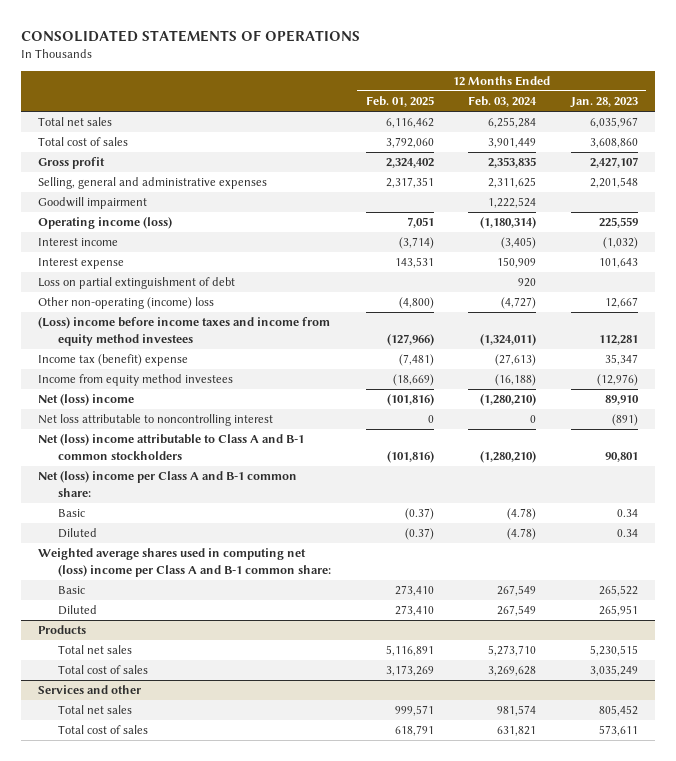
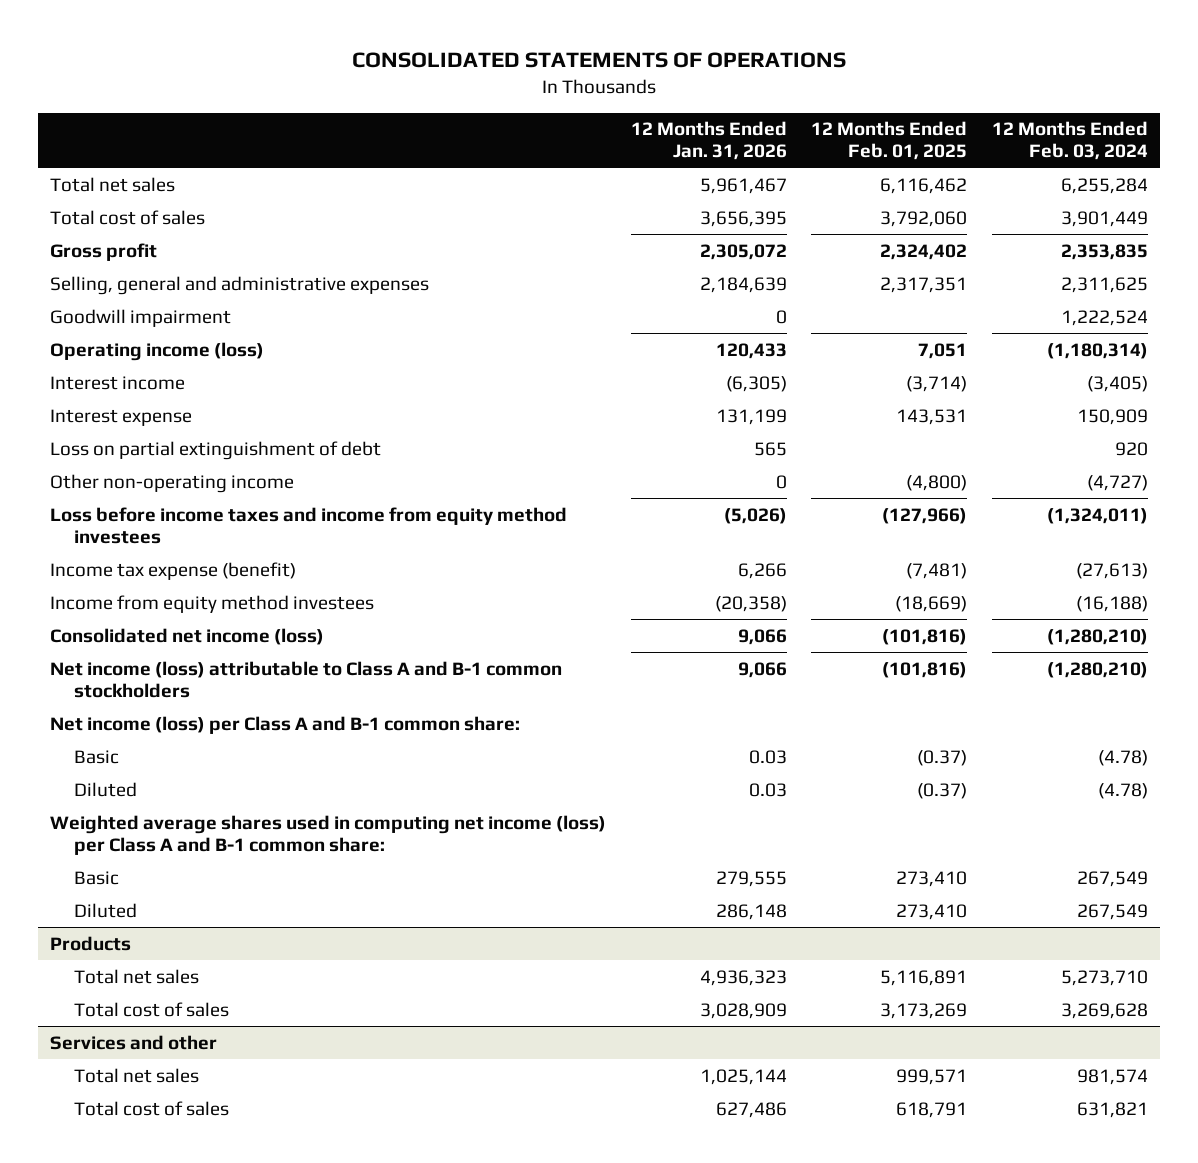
[569,97,638,109] Jan. 28, 2023 -> none
none -> [630,121,787,161] 12 Months Ended Jan. 31, 2026
[38,297,215,310] Other non-operating (income) loss -> [49,473,294,493] Other non-operating income
[38,317,331,346] (Loss) income before income taxes and income from equity method investees -> [49,506,567,544] Loss before income taxes and income from equity method investees
[38,354,189,367] Income tax (benefit) expense -> [49,561,296,580] Income tax expense (benefit)
[38,414,274,427] Net loss attributable to noncontrolling interest -> none
[38,394,135,407] Net (loss) income -> [49,627,324,645] Consolidated net income (loss)
[38,434,305,460] Net (loss) income attributable to Class A and B-1 common stockholders -> [49,660,562,698] Net income (loss) attributable to Class A and B-1 common stockholders
[38,471,298,497] Net (loss) income per Class A and B-1 common share: -> [49,715,520,734] Net income (loss) per Class A and B-1 common share:
[38,548,332,577] Weighted average shares used in computing net (loss) income per Class A and B-1 common share: -> [49,814,606,855] Weighted average shares used in computing net income (loss) per Class A and B-1 common share:

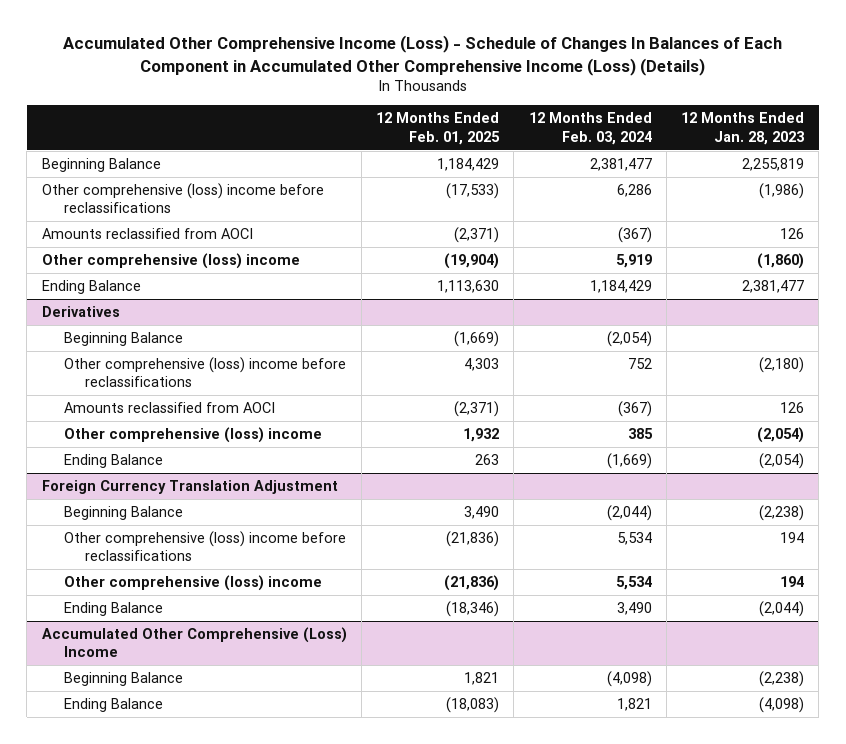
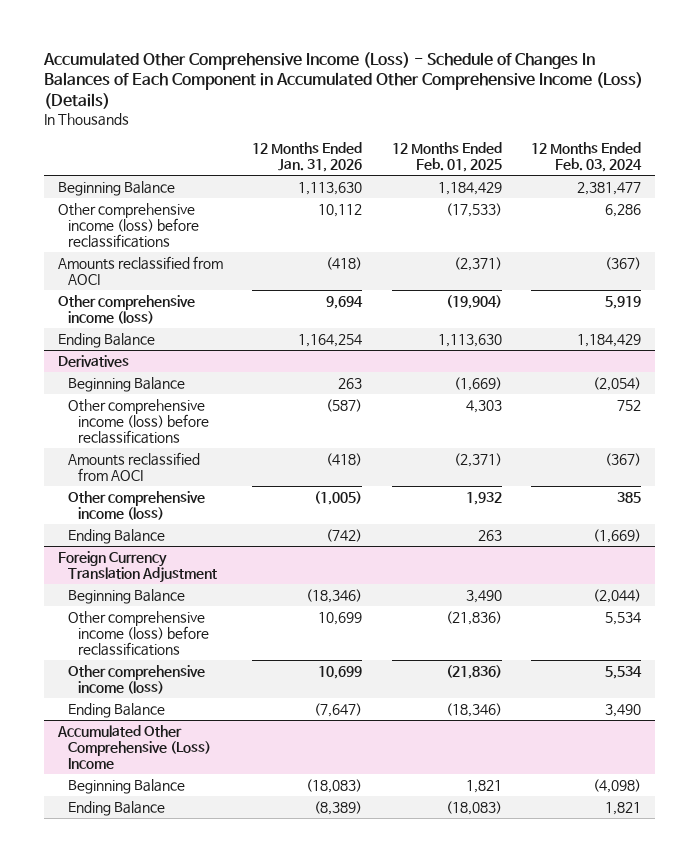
[681,112,805,145] 12 Months Ended Jan. 28, 2023 -> none
none -> [252,142,363,173] 12 Months Ended Jan. 31, 2026
[41,182,324,214] Other comprehensive (loss) income before reclassifications -> [58,202,200,249] Other comprehensive income (loss) before reclassifications
[41,252,300,269] Other comprehensive (loss) income -> [58,294,196,324] Other comprehensive income (loss)
[63,356,346,388] Other comprehensive (loss) income before reclassifications -> [68,398,209,445] Other comprehensive income (loss) before reclassifications
[63,426,322,443] Other comprehensive (loss) income -> [68,490,206,520] Other comprehensive income (loss)
[63,530,346,562] Other comprehensive (loss) income before reclassifications -> [68,610,209,657] Other comprehensive income (loss) before reclassifications
[63,574,322,591] Other comprehensive (loss) income -> [68,664,206,694] Other comprehensive income (loss)

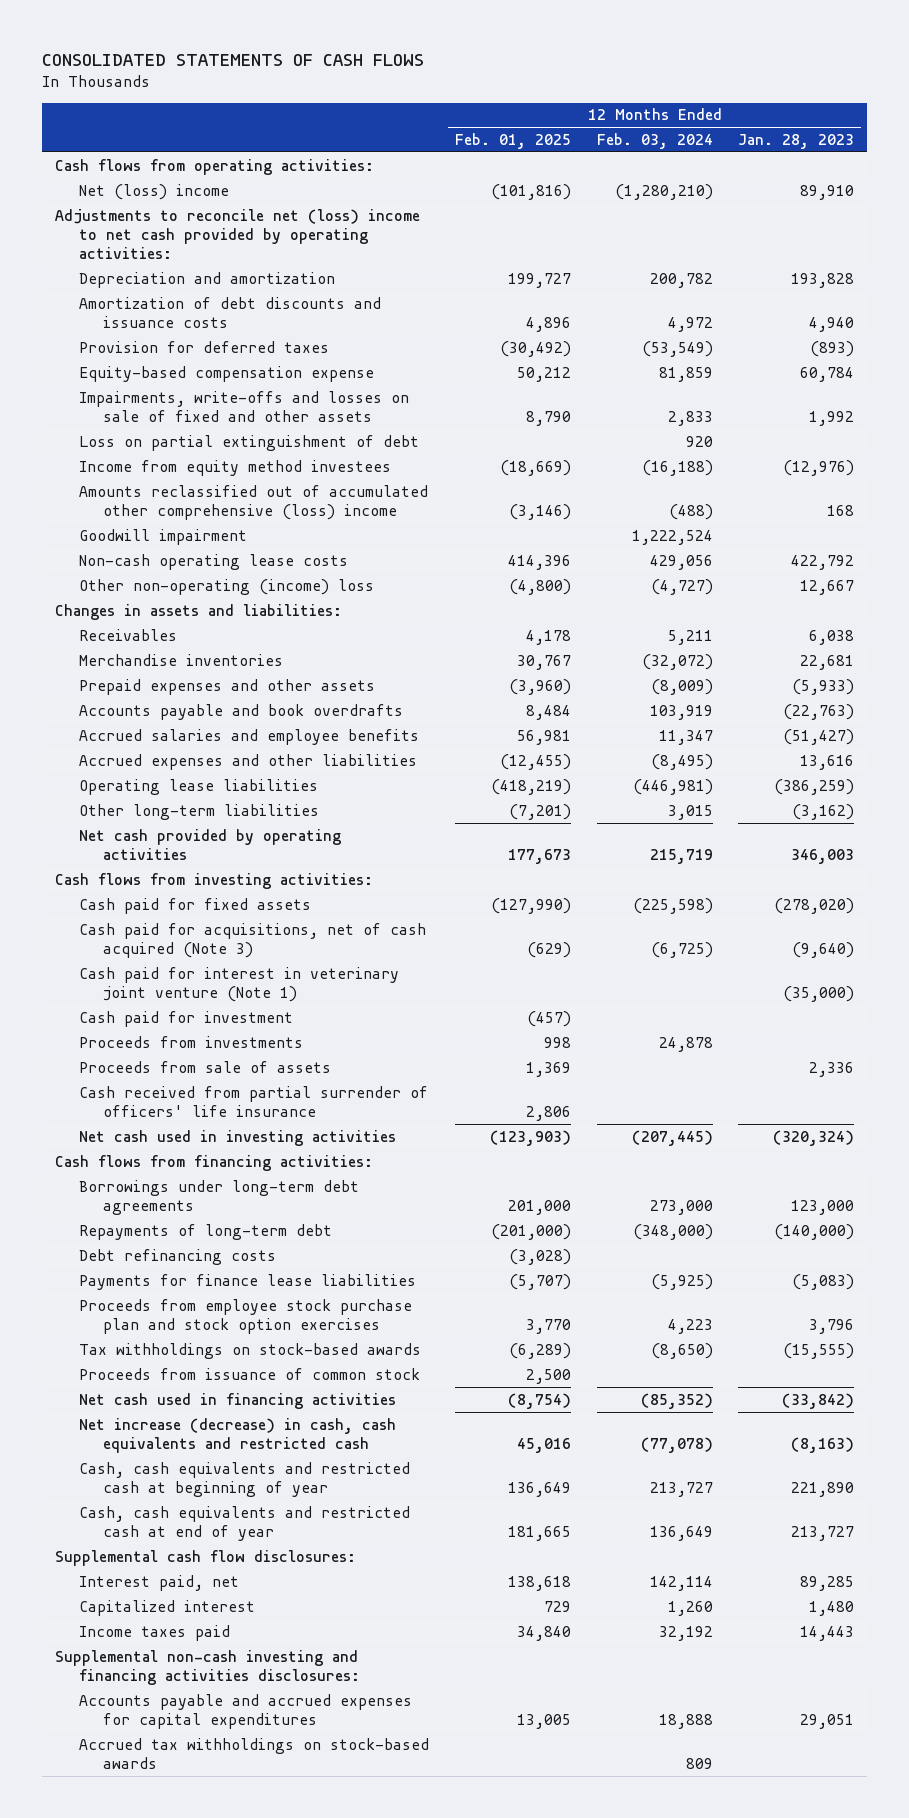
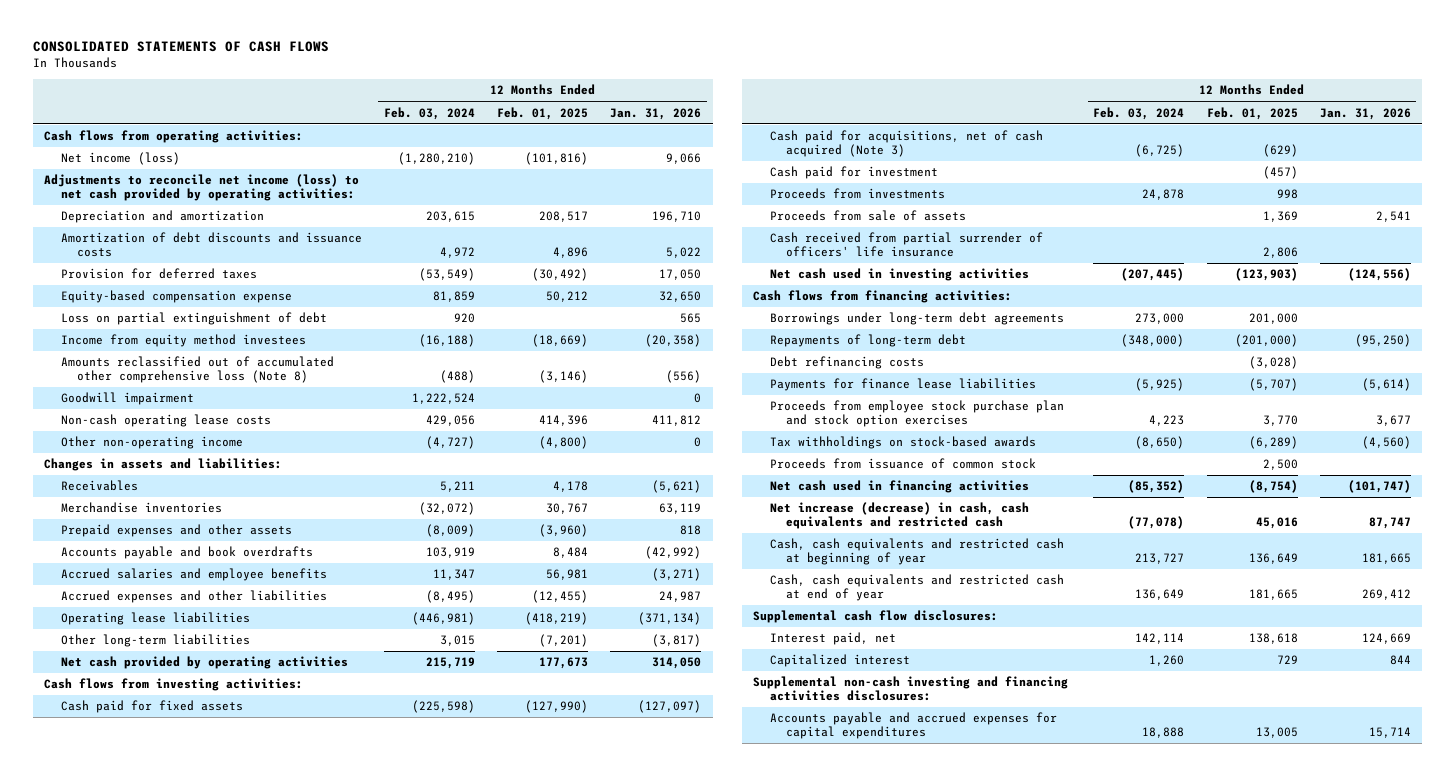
[738,133,855,149] Jan. 28, 2023 -> none
none -> [610,107,702,120] Jan. 31, 2026
[78,183,229,200] Net (loss) income -> [60,152,180,166] Net income (loss)
[54,208,420,260] Adjustments to reconcile net (loss) income to net cash provided by operating activities: -> [44,174,360,202] Adjustments to reconcile net income (loss) to net cash provided by operating activities:
[507,272,571,288] 199,727 -> [539,211,589,223] 208,517
[649,272,713,288] 200,782 -> [425,211,475,223] 203,615
[78,390,409,422] Impairments, write-offs and losses on sale of fixed and other assets -> none
[78,484,428,520] Amounts reclassified out of accumulated other comprehensive (loss) income -> [60,356,334,384] Amounts reclassified out of accumulated other comprehensive loss (Note 8)
[78,578,374,595] Other non-operating (income) loss -> [60,436,243,450] Other non-operating income
[78,966,399,1002] Cash paid for interest in veterinary joint venture (Note 1) -> none
[78,1624,230,1641] Income taxes paid -> none
[78,1737,429,1769] Accrued tax withholdings on stock-based awards -> none

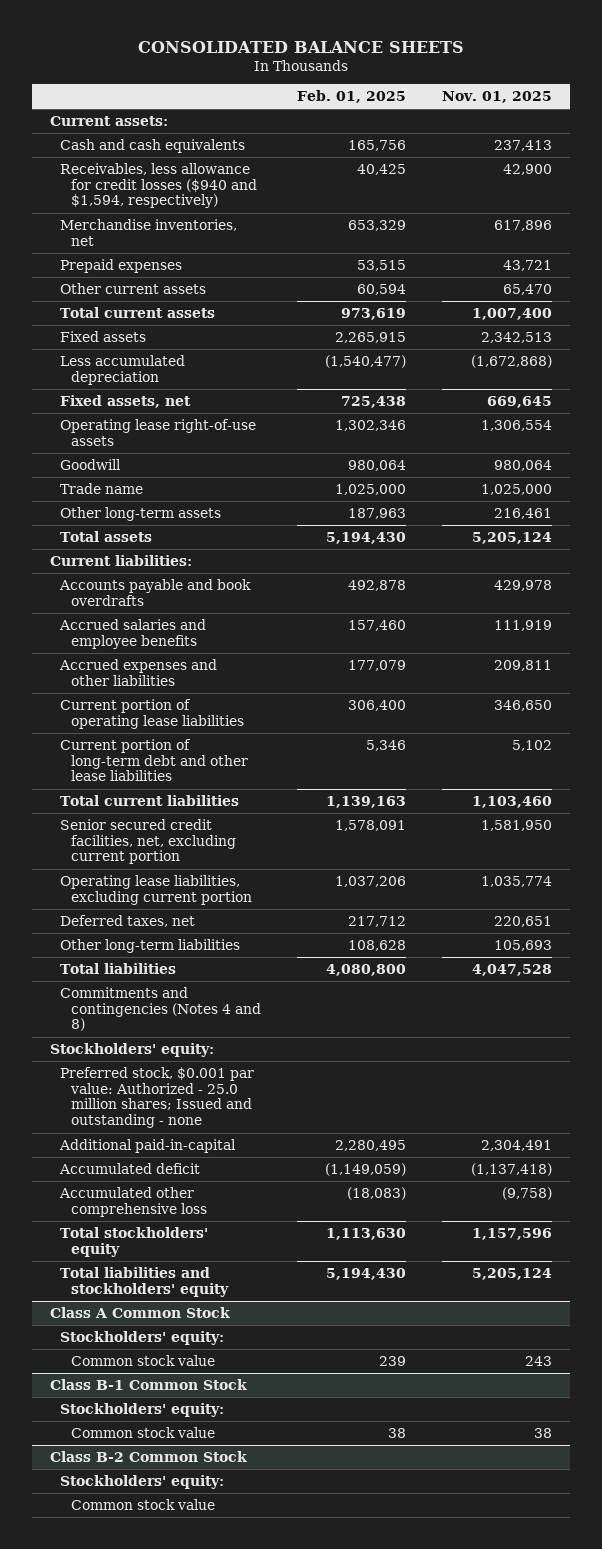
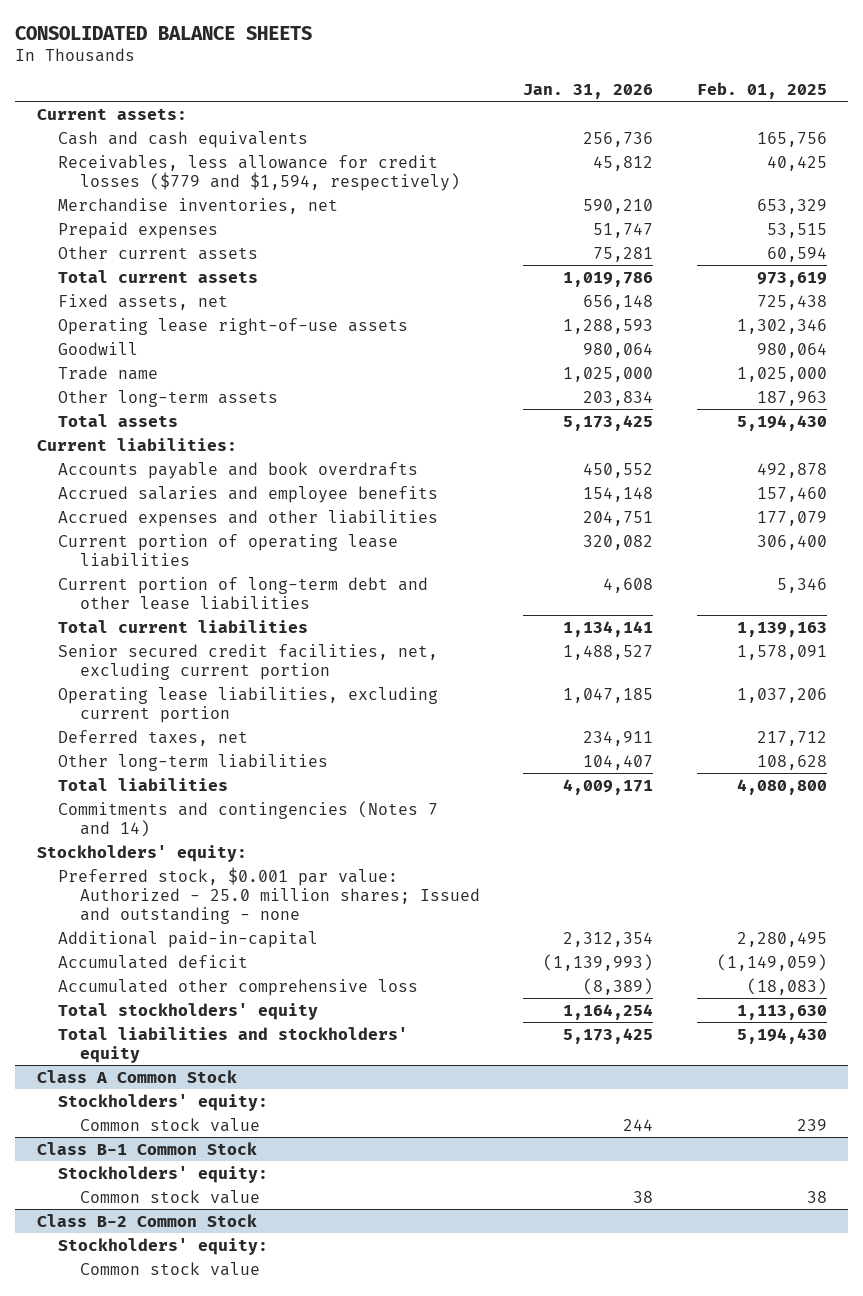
[442,90,553,103] Nov. 01, 2025 -> none
none -> [523,83,654,99] Jan. 31, 2026
[60,163,257,209] Receivables, less allowance for credit losses ($940 and $1,594, respectively) -> [58,154,460,191] Receivables, less allowance for credit losses ($779 and $1,594, respectively)
[60,331,147,343] Fixed assets -> none
[60,355,186,385] Less accumulated depreciation -> none
[60,987,261,1032] Commitments and contingencies (Notes 4 and 8) -> [58,800,439,837] Commitments and contingencies (Notes 7 and 14)

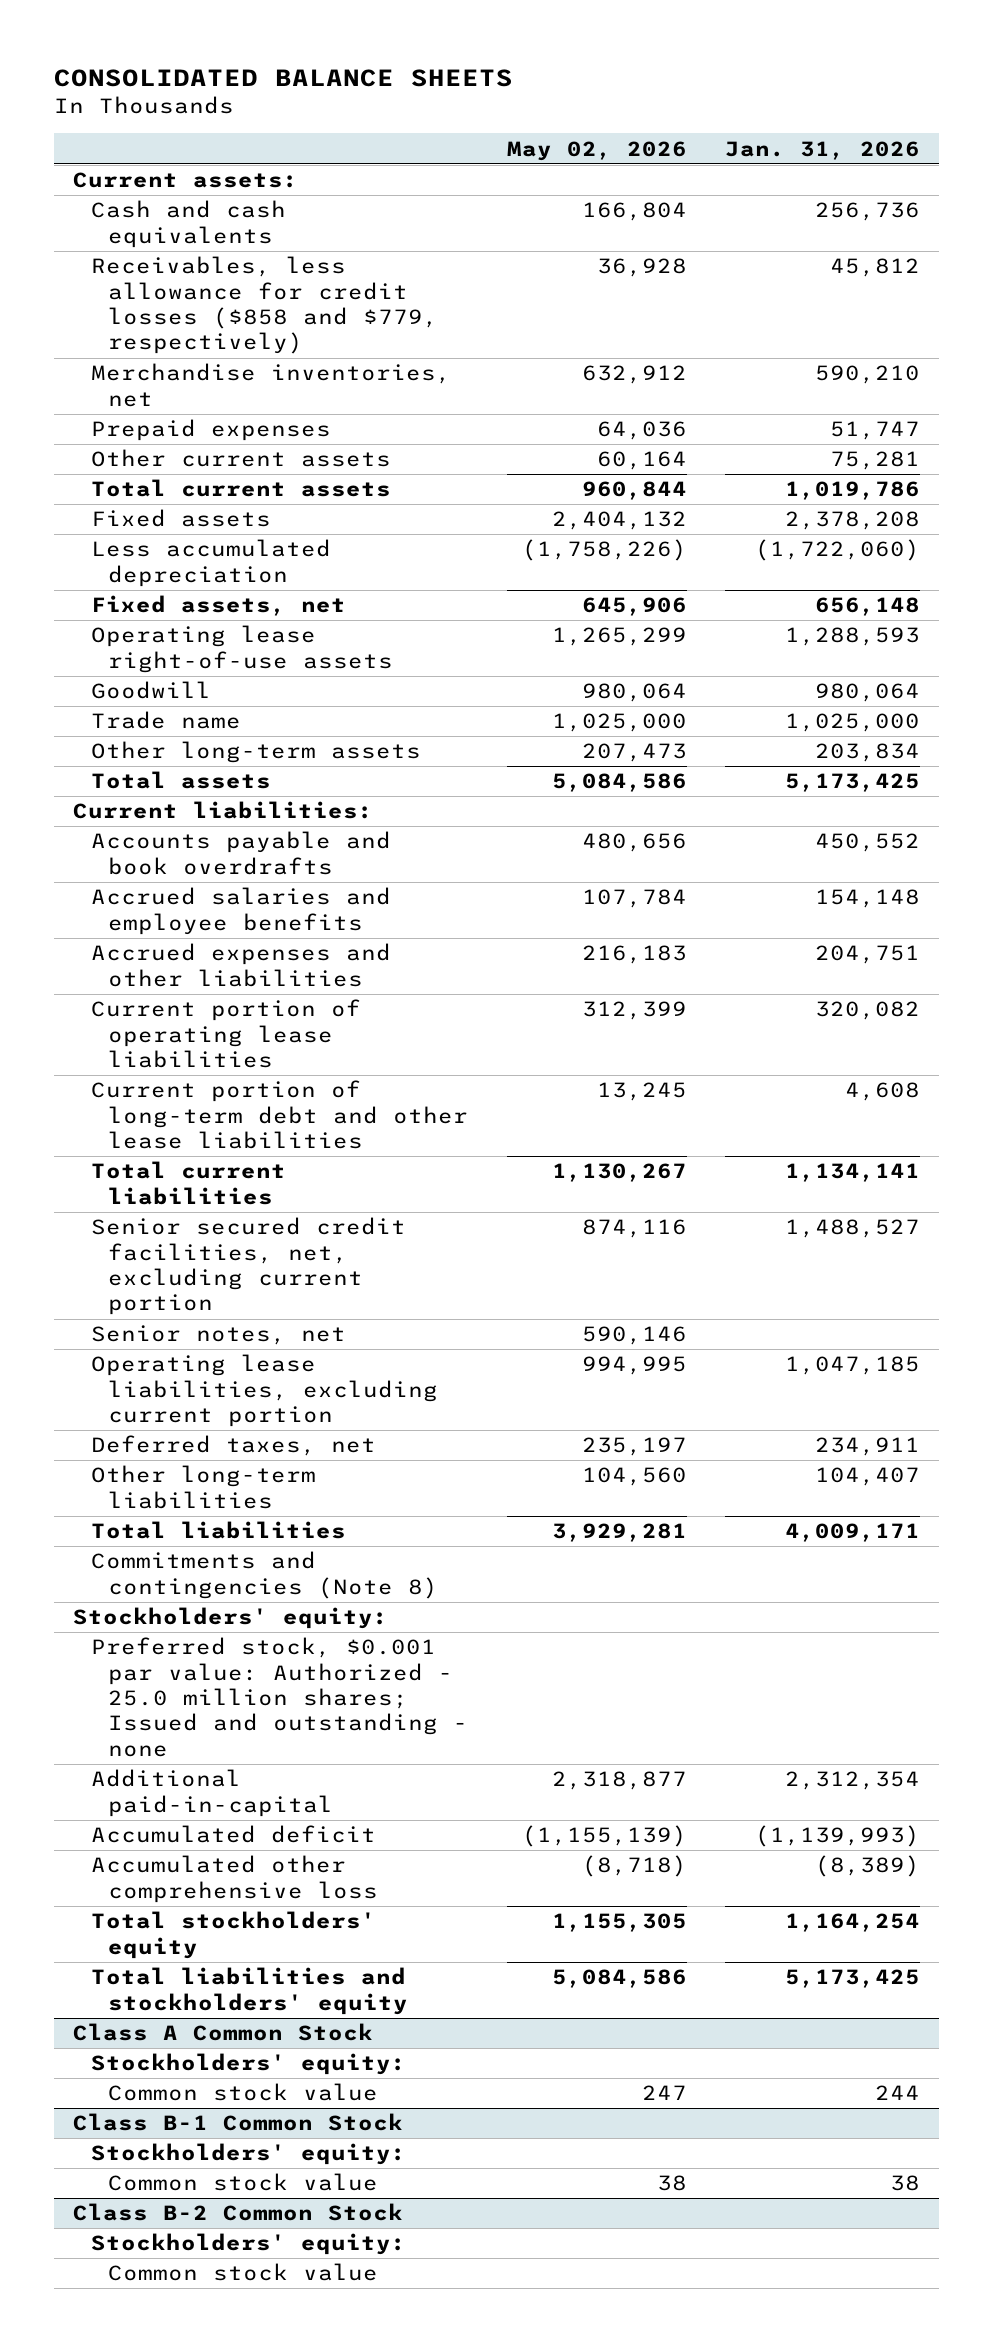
[696,81,827,99] Feb. 01, 2025 -> none
none -> [506,140,687,161] May 02, 2026
[58,154,460,191] Receivables, less allowance for credit losses ($779 and $1,594, respectively) -> [90,256,439,355] Receivables, less allowance for credit losses ($858 and $779, respectively)
none -> [90,509,271,528] Fixed assets
none -> [90,539,331,587] Less accumulated depreciation
none -> [90,1325,346,1346] Senior notes, net
[58,800,439,837] Commitments and contingencies (Notes 7 and 14) -> [90,1551,439,1599] Commitments and contingencies (Note 8)

